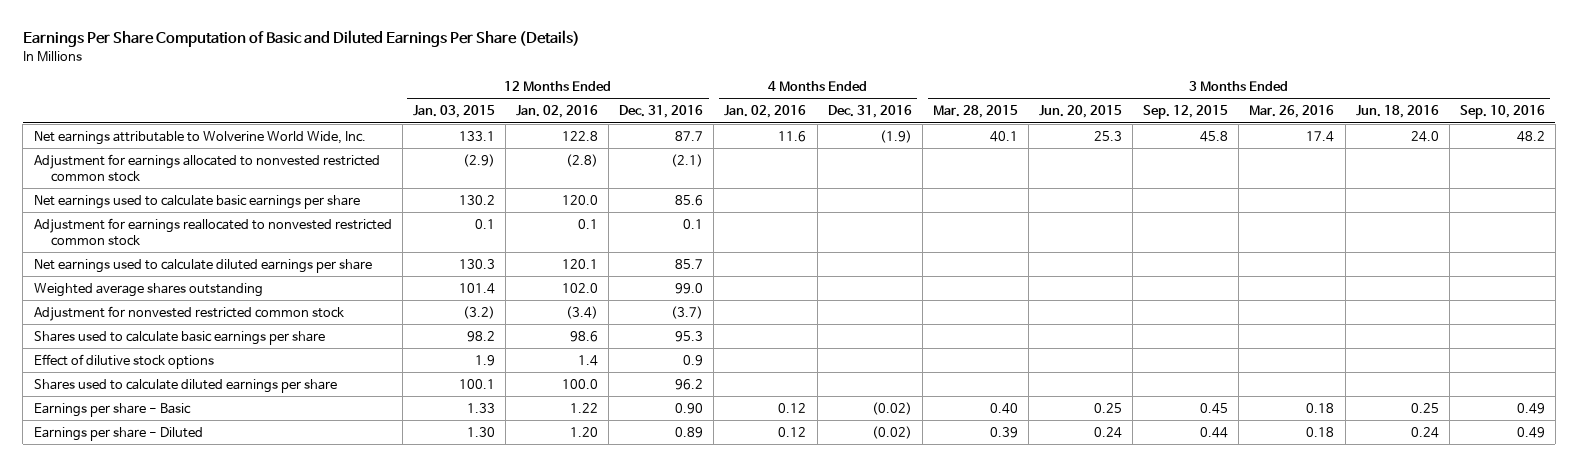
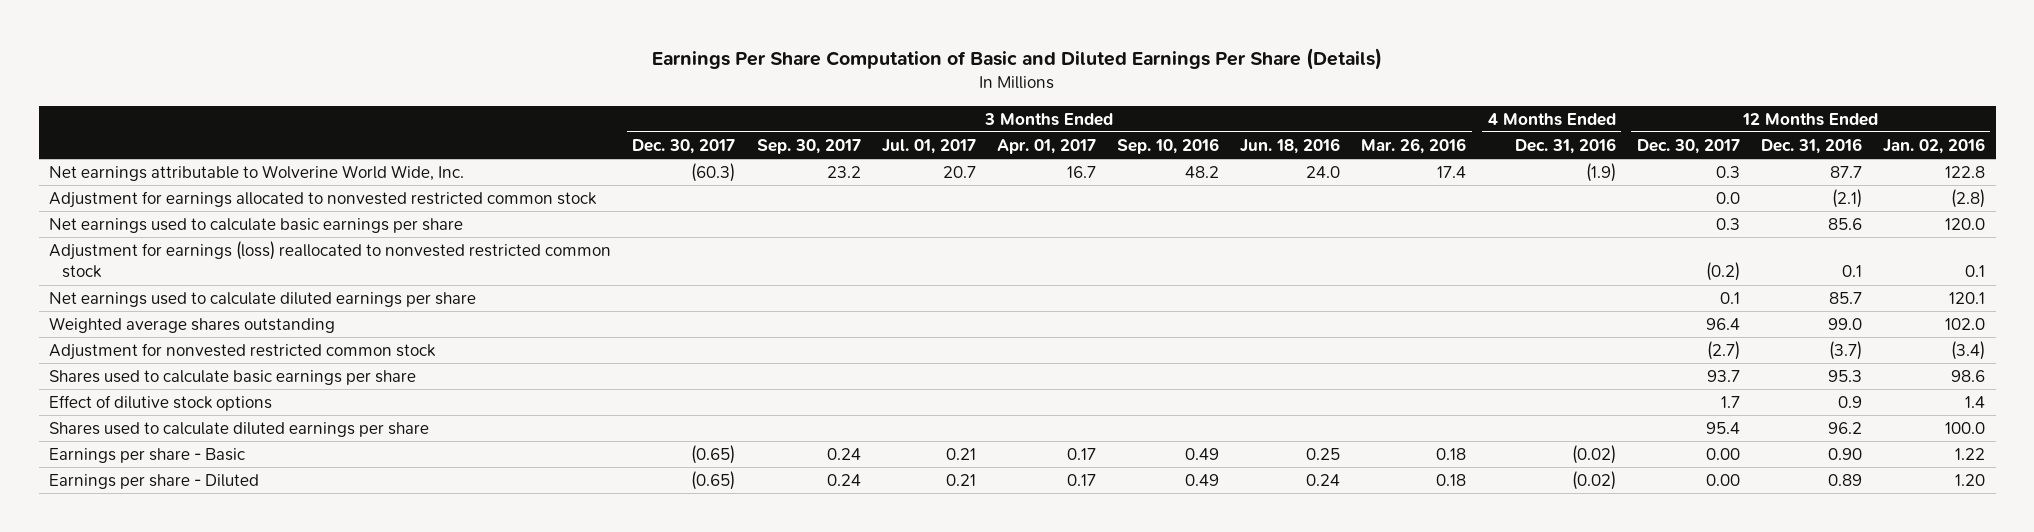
[412,105,495,119] Jan. 03, 2015 -> none
[724,105,807,119] Jan. 02, 2016 -> none
[932,105,1018,119] Mar. 28, 2015 -> none
[1039,105,1123,119] Jun. 20, 2015 -> none
[1143,105,1229,120] Sep. 12, 2015 -> none
none -> [632,138,736,154] Dec. 30, 2017
none -> [756,138,861,154] Sep. 30, 2017
none -> [881,138,976,154] Jul. 01, 2017
none -> [996,138,1096,154] Apr. 01, 2017
none -> [1636,138,1740,154] Dec. 30, 2017
[33,217,392,247] Adjustment for earnings reallocated to nonvested restricted common stock -> [49,241,612,279] Adjustment for earnings (loss) reallocated to nonvested restricted common stock

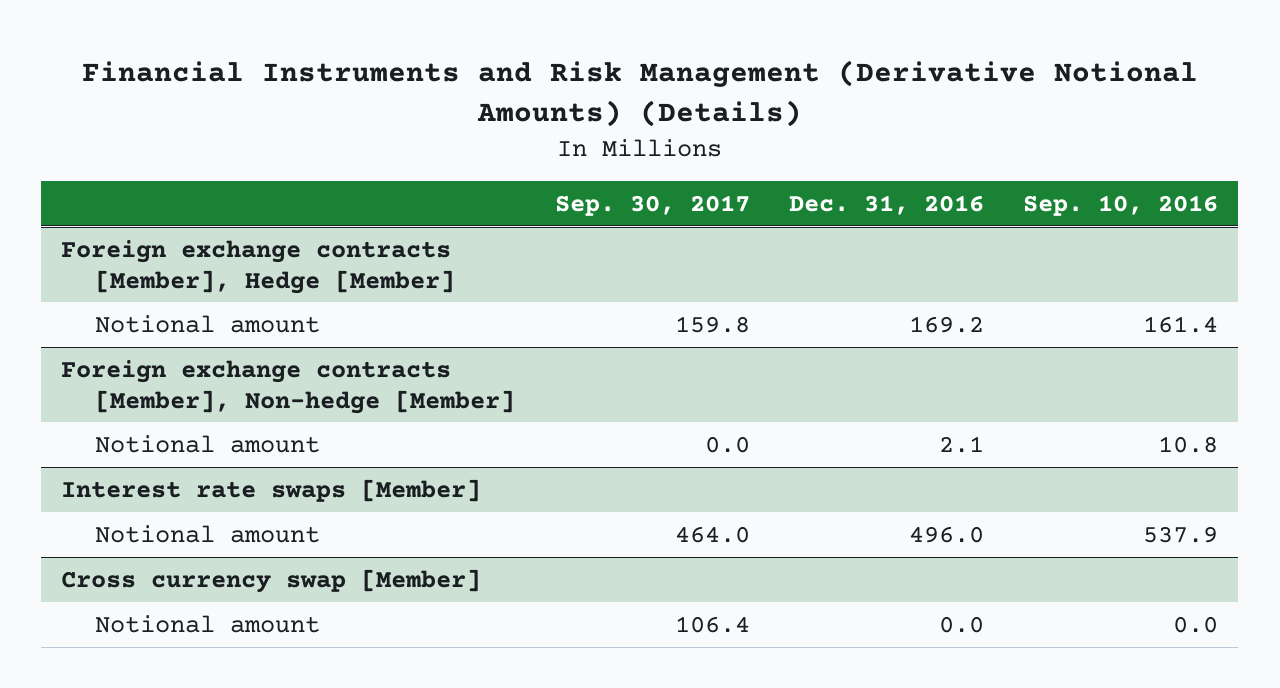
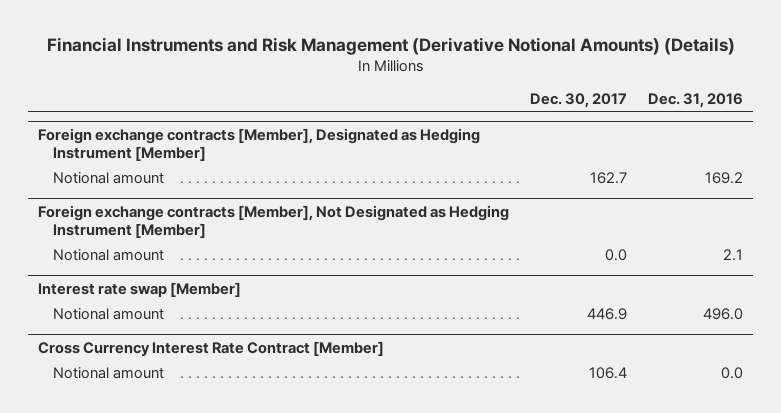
[554,195,750,217] Sep. 30, 2017 -> none
[1023,195,1219,217] Sep. 10, 2016 -> none
none -> [530,93,628,109] Dec. 30, 2017
[61,239,456,294] Foreign exchange contracts [Member], Hedge [Member] -> none
none -> [38,127,481,161] Foreign exchange contracts [Member], Designated as Hedging Instrument [Member]
[61,359,516,414] Foreign exchange contracts [Member], Non-hedge [Member] -> none
none -> [38,204,510,238] Foreign exchange contracts [Member], Not Designated as Hedging Instrument [Member]
[61,478,482,502] Interest rate swaps [Member] -> [38,281,242,297] Interest rate swap [Member]
[61,568,482,593] Cross currency swap [Member] -> [38,340,385,356] Cross Currency Interest Rate Contract [Member]

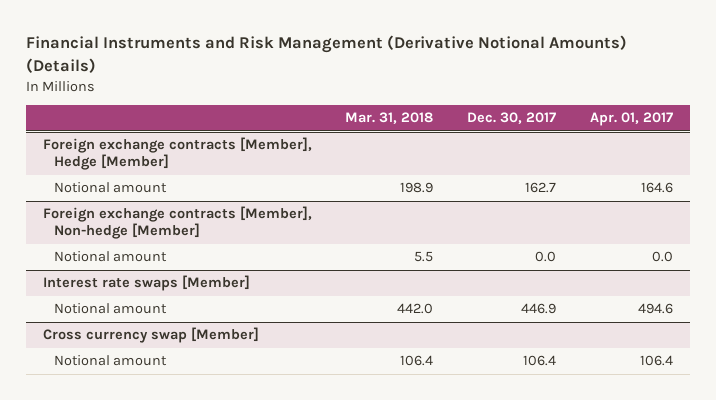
[647,93,743,109] Dec. 31, 2016 -> none
none -> [345,112,434,125] Mar. 31, 2018
none -> [589,112,673,127] Apr. 01, 2017
[38,127,481,161] Foreign exchange contracts [Member], Designated as Hedging Instrument [Member] -> none
none -> [42,137,312,171] Foreign exchange contracts [Member], Hedge [Member]
[38,204,510,238] Foreign exchange contracts [Member], Not Designated as Hedging Instrument [Member] -> none
none -> [42,206,312,240] Foreign exchange contracts [Member], Non-hedge [Member]
[38,281,242,297] Interest rate swap [Member] -> [42,275,250,292] Interest rate swaps [Member]
[38,340,385,356] Cross Currency Interest Rate Contract [Member] -> [42,327,259,344] Cross currency swap [Member]

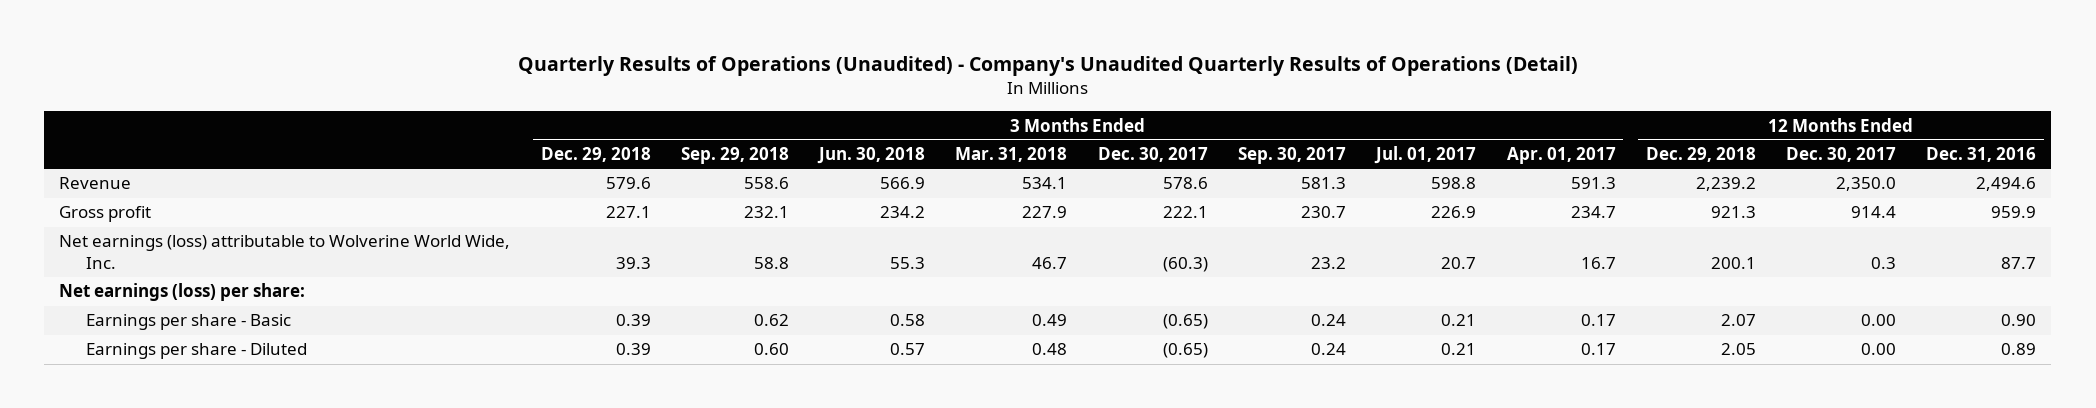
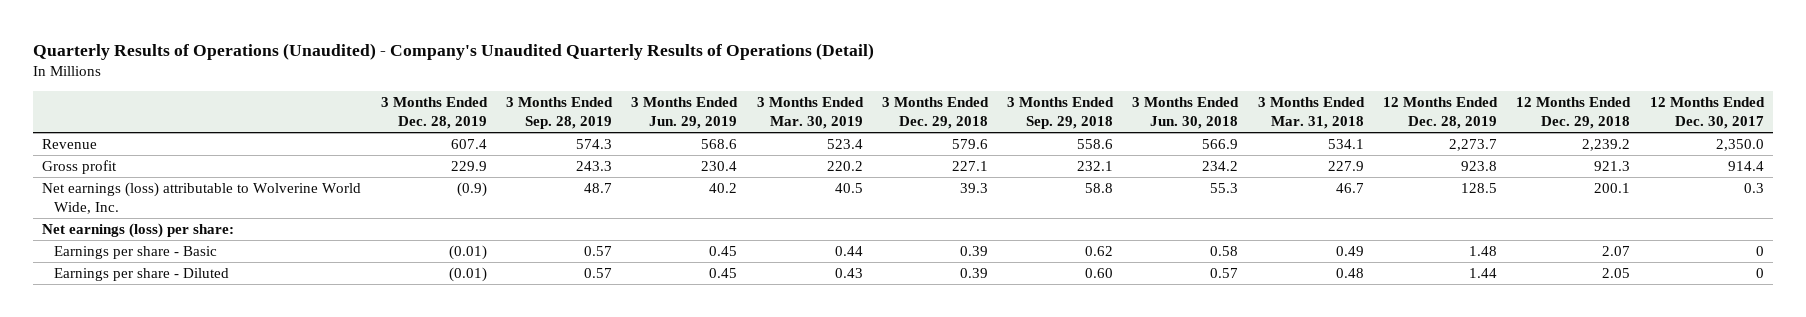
[1097,147,1208,163] Dec. 30, 2017 -> none
[1237,147,1346,165] Sep. 30, 2017 -> none
[1374,146,1477,165] Jul. 01, 2017 -> none
[1506,147,1616,165] Apr. 01, 2017 -> none
[1926,147,2037,163] Dec. 31, 2016 -> none
none -> [380,97,488,129] 3 Months Ended Dec. 28, 2019
none -> [505,97,613,129] 3 Months Ended Sep. 28, 2019
none -> [631,97,739,129] 3 Months Ended Jun. 29, 2019
none -> [756,97,864,129] 3 Months Ended Mar. 30, 2019
none -> [1383,97,1499,129] 12 Months Ended Dec. 28, 2019
[1861,314,1897,327] 0.00 -> [1755,246,1764,257] 0
[1861,343,1897,356] 0.00 -> [1755,268,1764,279] 0

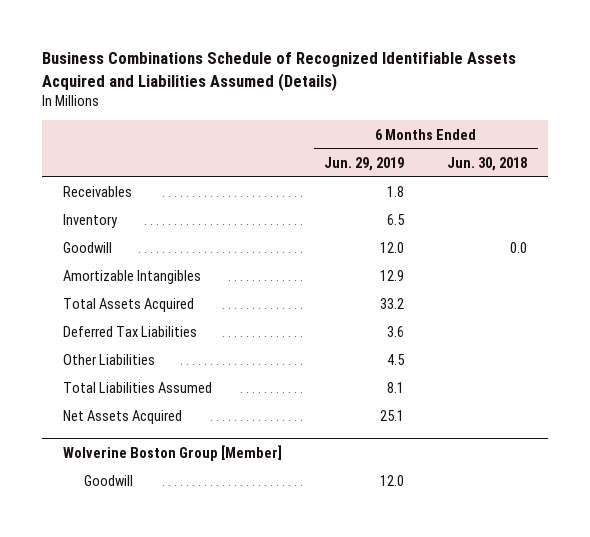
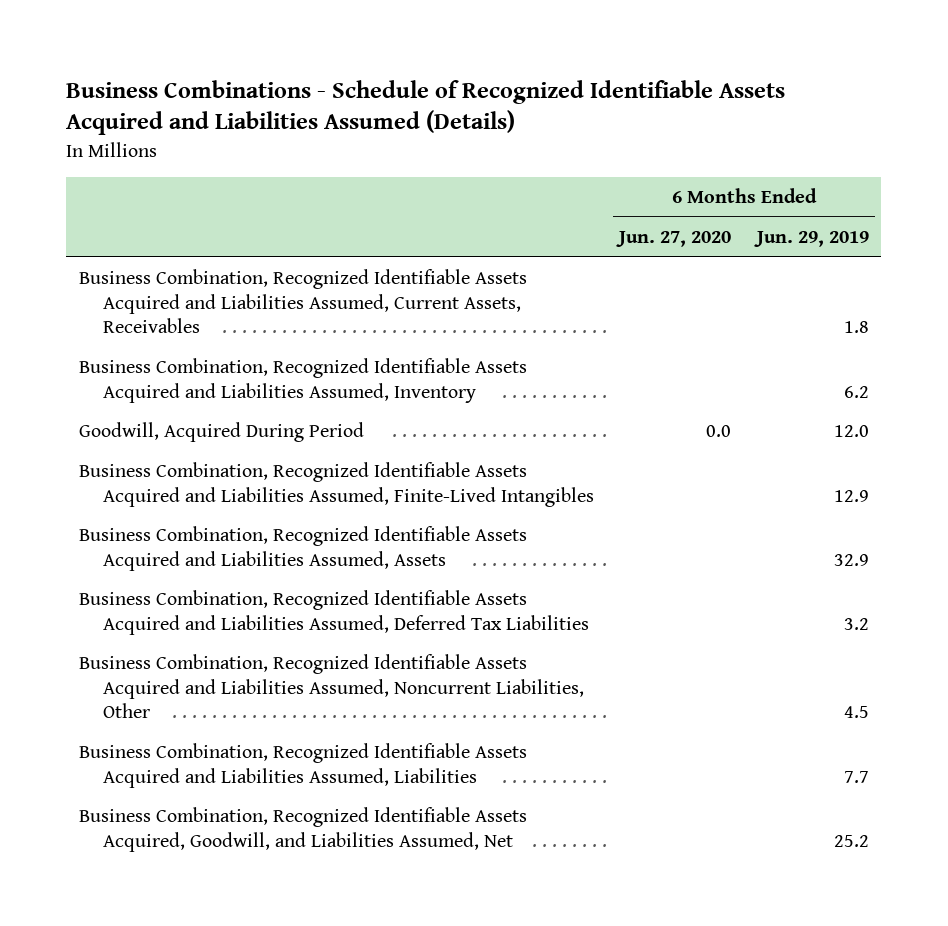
[41,52,516,91] Business Combinations Schedule of Recognized Identifiable Assets Acquired and Liabilities Assumed (Details) -> [66,79,786,136] Business Combinations - Schedule of Recognized Identifiable Assets Acquired and Liabilities Assumed (Details)
[446,156,527,171] Jun. 30, 2018 -> none
none -> [616,231,732,248] Jun. 27, 2020
[62,214,118,229] Inventory -> none
[62,326,197,338] Deferred Tax Liabilities -> none
[62,445,282,462] Wolverine Boston Group [Member] -> none
[83,475,133,487] Goodwill -> none
[62,186,132,198] Receivables -> [79,269,528,334] Business Combination, Recognized Identifiable Assets Acquired and Liabilities Assumed, Current Assets, Receivables
none -> [79,358,528,403] Business Combination, Recognized Identifiable Assets Acquired and Liabilities Assumed, Inventory
[62,242,112,254] Goodwill -> [79,422,365,443] Goodwill, Acquired During Period
[62,270,201,285] Amortizable Intangibles -> [79,462,594,507] Business Combination, Recognized Identifiable Assets Acquired and Liabilities Assumed, Finite-Lived Intangibles
[62,298,194,313] Total Assets Acquired -> [79,526,528,571] Business Combination, Recognized Identifiable Assets Acquired and Liabilities Assumed, Assets
[380,298,405,310] 33.2 -> [833,553,869,566] 32.9
none -> [79,590,589,635] Business Combination, Recognized Identifiable Assets Acquired and Liabilities Assumed, Deferred Tax Liabilities
[62,354,155,366] Other Liabilities -> [79,654,584,719] Business Combination, Recognized Identifiable Assets Acquired and Liabilities Assumed, Noncurrent Liabilities, Other
[62,382,212,394] Total Liabilities Assumed -> [79,743,528,788] Business Combination, Recognized Identifiable Assets Acquired and Liabilities Assumed, Liabilities
[387,382,405,394] 8.1 -> [843,770,869,783] 7.7
[62,410,182,425] Net Assets Acquired -> [79,807,528,852] Business Combination, Recognized Identifiable Assets Acquired, Goodwill, and Liabilities Assumed, Net
[380,410,405,422] 25.1 -> [833,834,869,847] 25.2

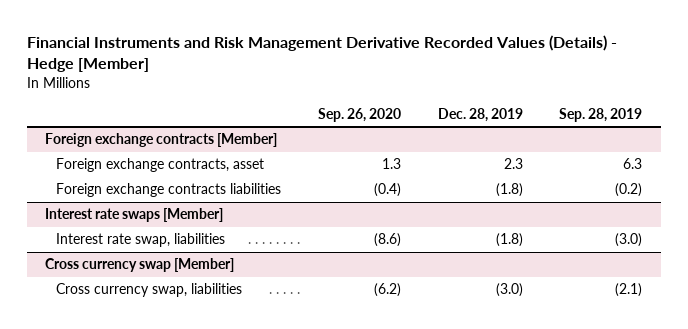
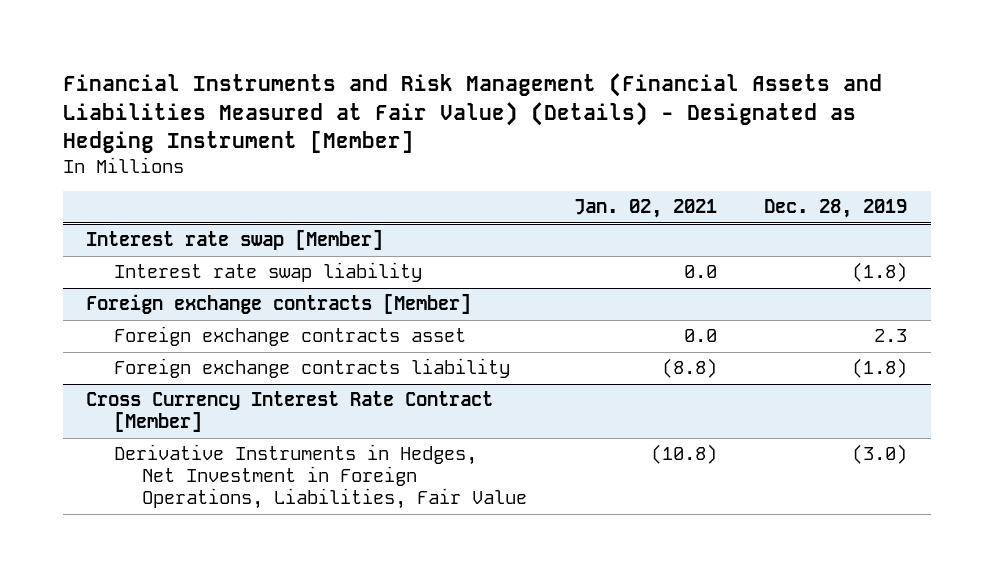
[26,35,617,73] Financial Instruments and Risk Management Derivative Recorded Values (Details) - Hedge [Member] -> [62,73,882,154] Financial Instruments and Risk Management (Financial Assets and Liabilities Measured at Fair Value) (Details) - Designated as Hedging Instrument [Member]
[317,107,401,122] Sep. 26, 2020 -> none
[559,107,643,122] Sep. 28, 2019 -> none
none -> [574,199,718,219] Jan. 02, 2021
none -> [86,230,384,251] Interest rate swap [Member]
none -> [114,262,423,283] Interest rate swap liability
[45,208,224,223] Interest rate swaps [Member] -> none
[56,233,226,248] Interest rate swap, liabilities -> none
[45,258,235,273] Cross currency swap [Member] -> none
[56,158,265,173] Foreign exchange contracts, asset -> [114,326,467,347] Foreign exchange contracts asset
[56,183,282,198] Foreign exchange contracts liabilities -> [114,358,511,379] Foreign exchange contracts liability
none -> [86,391,494,433] Cross Currency Interest Rate Contract [Member]
[56,283,243,298] Cross currency swap, liabilities -> [114,444,528,510] Derivative Instruments in Hedges, Net Investment in Foreign Operations, Liabilities, Fair Value

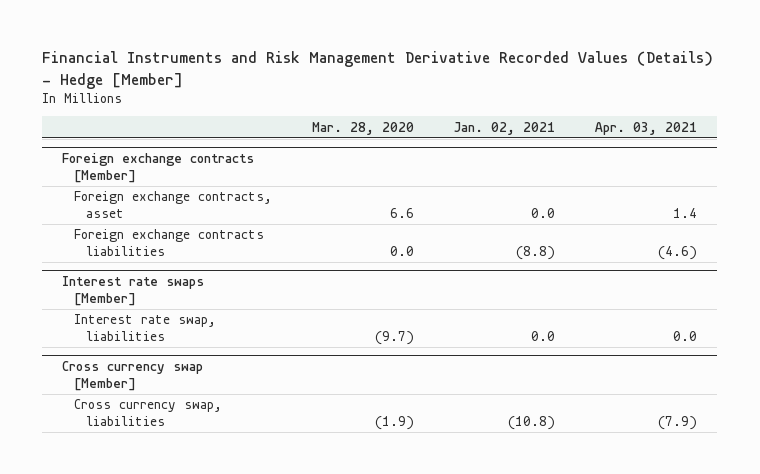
[62,73,882,154] Financial Instruments and Risk Management (Financial Assets and Liabilities Measured at Fair Value) (Details) - Designated as Hedging Instrument [Member] -> [42,51,714,89] Financial Instruments and Risk Management Derivative Recorded Values (Details) - Hedge [Member]
[764,199,908,219] Dec. 28, 2019 -> none
none -> [312,121,415,135] Mar. 28, 2020
none -> [595,121,698,135] Apr. 03, 2021
[86,230,384,251] Interest rate swap [Member] -> none
[114,262,423,283] Interest rate swap liability -> none
[86,391,494,433] Cross Currency Interest Rate Contract [Member] -> none
[114,326,467,347] Foreign exchange contracts asset -> [74,191,273,219] Foreign exchange contracts, asset
[114,358,511,379] Foreign exchange contracts liability -> [74,229,265,257] Foreign exchange contracts liabilities
none -> [62,275,205,306] Interest rate swaps [Member]
none -> [74,314,217,342] Interest rate swap, liabilities
none -> [62,360,204,391] Cross currency swap [Member]
[114,444,528,510] Derivative Instruments in Hedges, Net Investment in Foreign Operations, Liabilities, Fair Value -> [74,399,223,427] Cross currency swap, liabilities

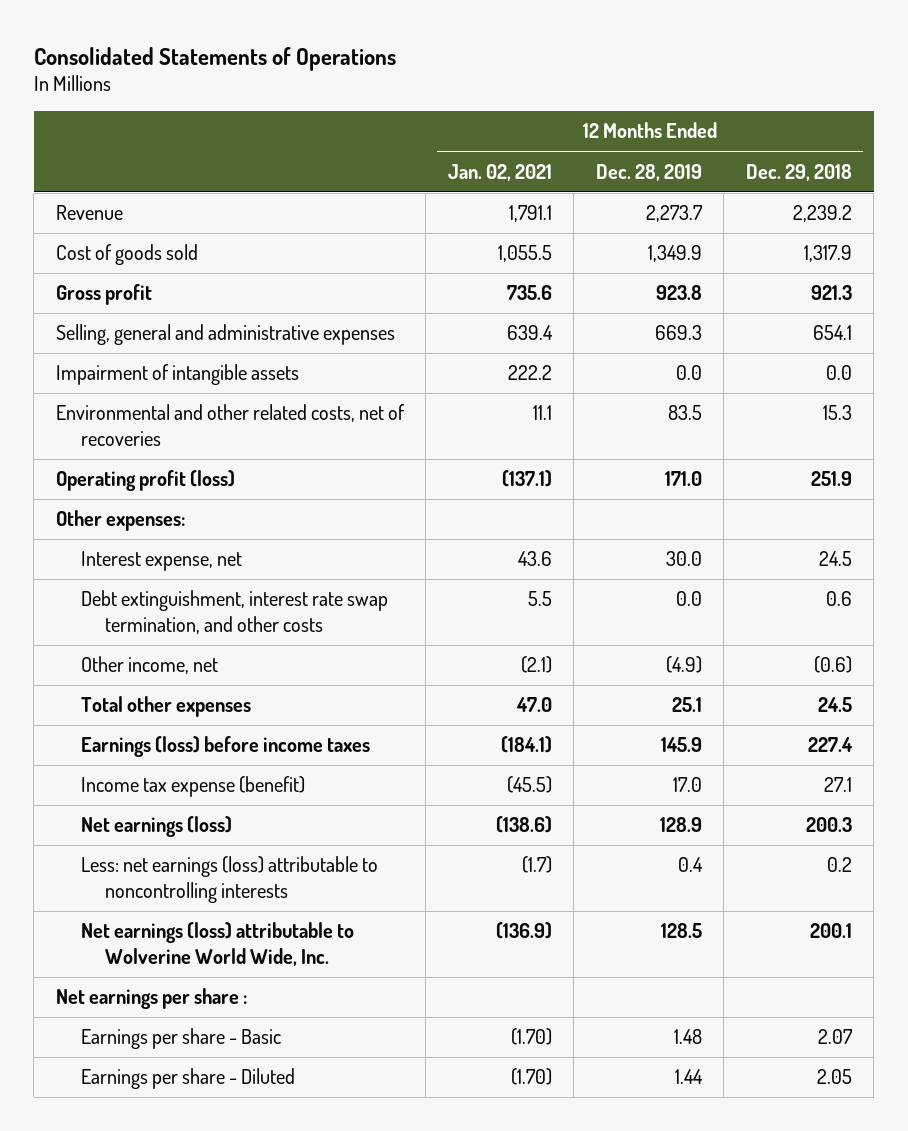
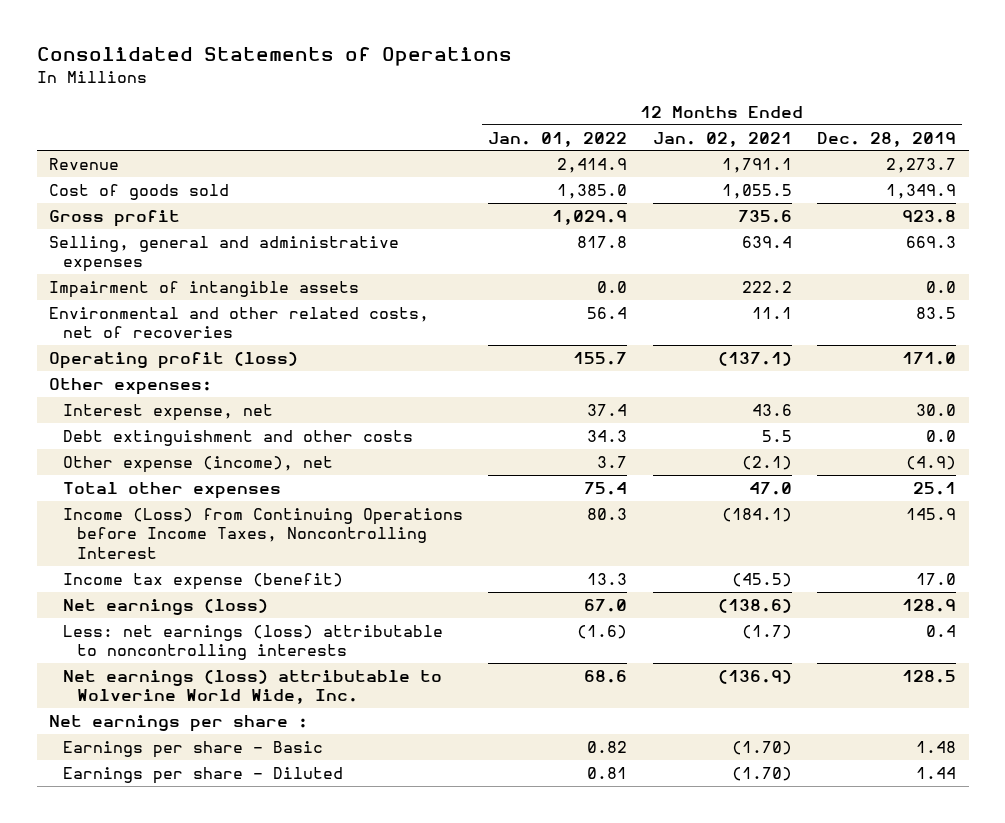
[745,163,852,181] Dec. 29, 2018 -> none
none -> [488,131,628,147] Jan. 01, 2022
[80,590,388,634] Debt extinguishment, interest rate swap termination, and other costs -> [63,429,414,446] Debt extinguishment and other costs
[80,656,218,675] Other income, net -> [63,455,334,473] Other expense (income), net
[80,736,370,758] Earnings (loss) before income taxes -> [63,507,464,559] Income (Loss) from Continuing Operations before Income Taxes, Noncontrolling Interest

